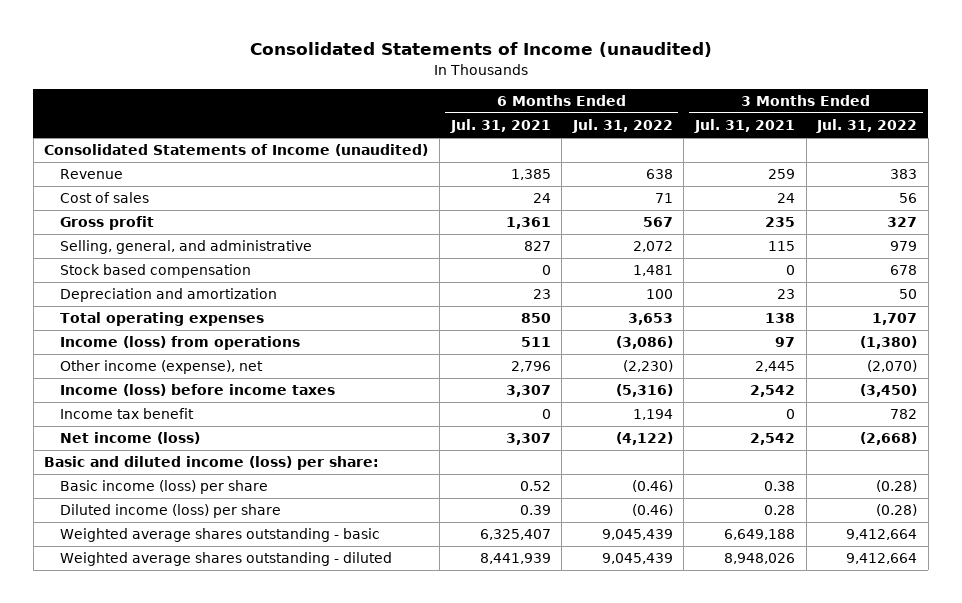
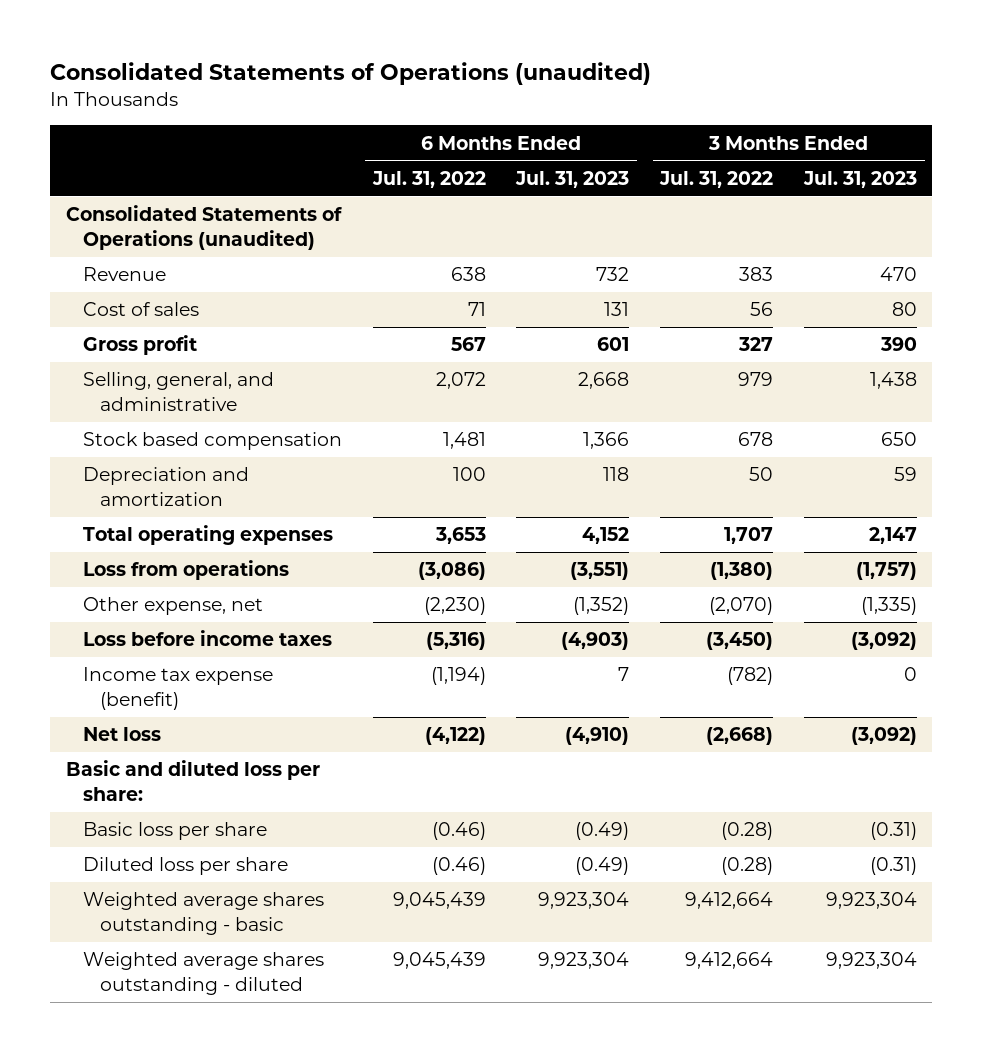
[249,42,712,58] Consolidated Statements of Income (unaudited) -> [50,62,652,86] Consolidated Statements of Operations (unaudited)
[449,119,551,134] Jul. 31, 2021 -> none
[693,119,795,134] Jul. 31, 2021 -> none
none -> [515,170,630,188] Jul. 31, 2023
none -> [802,170,917,188] Jul. 31, 2023
[44,144,429,157] Consolidated Statements of Income (unaudited) -> [65,205,342,250] Consolidated Statements of Operations (unaudited)
[60,336,301,351] Income (loss) from operations -> [82,560,289,581] Loss from operations
[60,360,264,375] Other income (expense), net -> [82,597,263,616] Other expense, net
[60,384,336,397] Income (loss) before income taxes -> [82,630,332,647] Loss before income taxes
[60,408,195,420] Income tax benefit -> [82,667,273,710] Income tax expense (benefit)
[632,409,673,421] 1,194 -> [430,667,486,686] (1,194)
[890,409,918,420] 782 -> [727,667,774,686] (782)
[60,432,201,445] Net income (loss) -> [82,727,161,742] Net loss
[44,456,380,471] Basic and diluted income (loss) per share: -> [65,760,320,801] Basic and diluted loss per share:
[60,480,269,495] Basic income (loss) per share -> [82,822,267,841] Basic loss per share
[60,504,282,519] Diluted income (loss) per share -> [82,857,288,876] Diluted loss per share

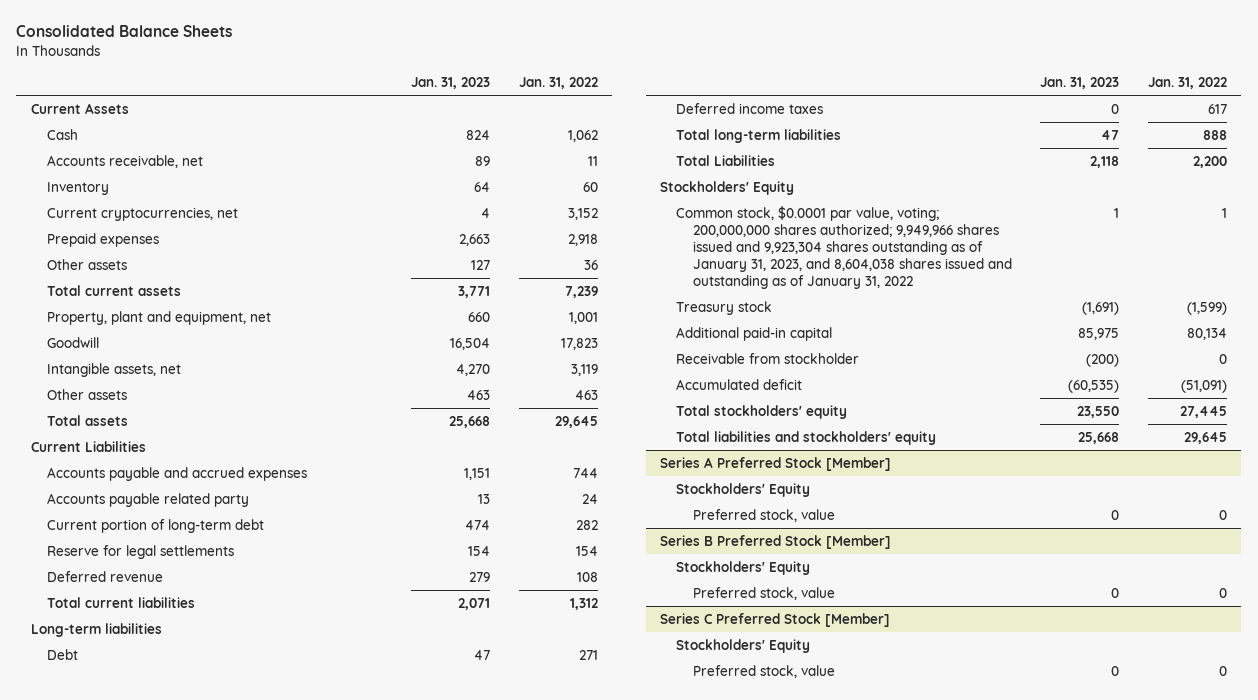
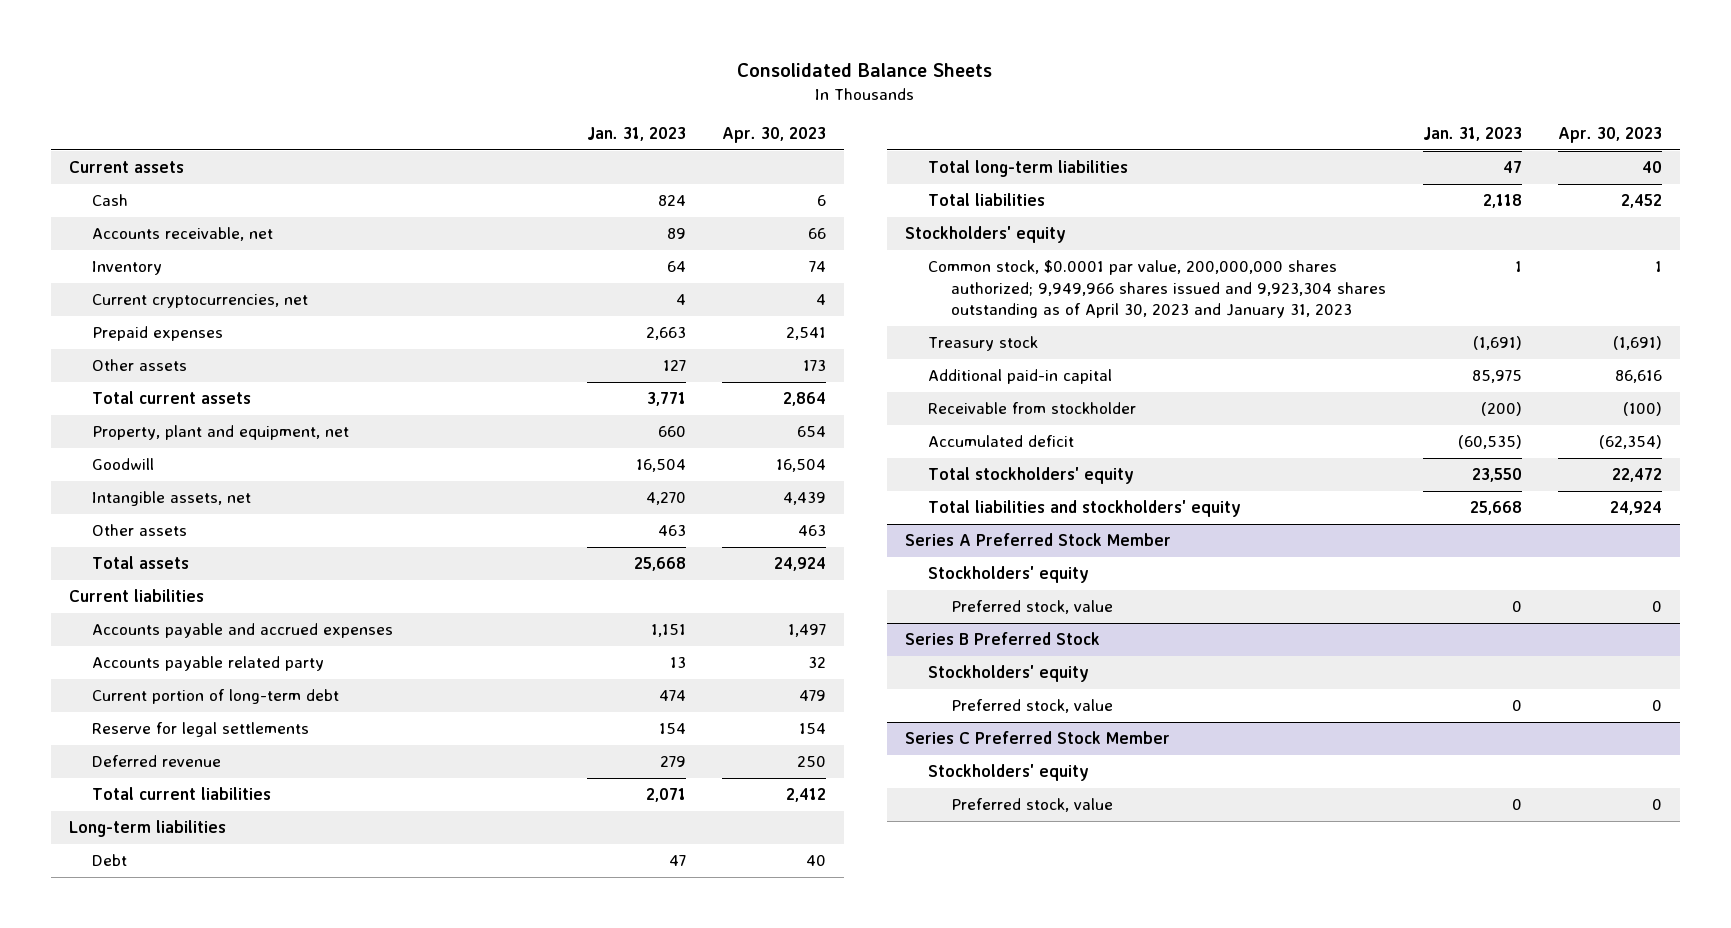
[518,77,598,90] Jan. 31, 2022 -> none
none -> [722,126,827,143] Apr. 30, 2023
[30,102,129,114] Current Assets -> [68,161,184,174] Current assets
[30,440,146,452] Current Liabilities -> [68,589,204,603] Current liabilities
[676,102,824,114] Deferred income taxes -> none
[676,154,776,166] Total Liabilities -> [928,193,1046,207] Total liabilities
[659,180,794,195] Stockholders' Equity -> [904,226,1066,244] Stockholders' equity
[676,205,1012,289] Common stock, $0.0001 par value, voting; 200,000,000 shares authorized; 9,949,966 shares issued and 9,923,304 shares outstanding as of January 31, 2023, and 8,604,038 shares issued and outstanding as of January 31, 2022 -> [928,260,1387,318] Common stock, $0.0001 par value, 200,000,000 shares authorized; 9,949,966 shares issued and 9,923,304 shares outstanding as of April 30, 2023 and January 31, 2023
[659,456,891,471] Series A Preferred Stock [Member] -> [904,533,1171,547] Series A Preferred Stock Member
[676,482,811,497] Stockholders' Equity -> [928,566,1090,584] Stockholders' equity
[659,534,891,549] Series B Preferred Stock [Member] -> [904,632,1100,646] Series B Preferred Stock
[676,560,811,575] Stockholders' Equity -> [928,665,1090,683] Stockholders' equity
[659,612,890,627] Series C Preferred Stock [Member] -> [904,731,1170,745] Series C Preferred Stock Member
[676,638,811,653] Stockholders' Equity -> [928,764,1090,782] Stockholders' equity

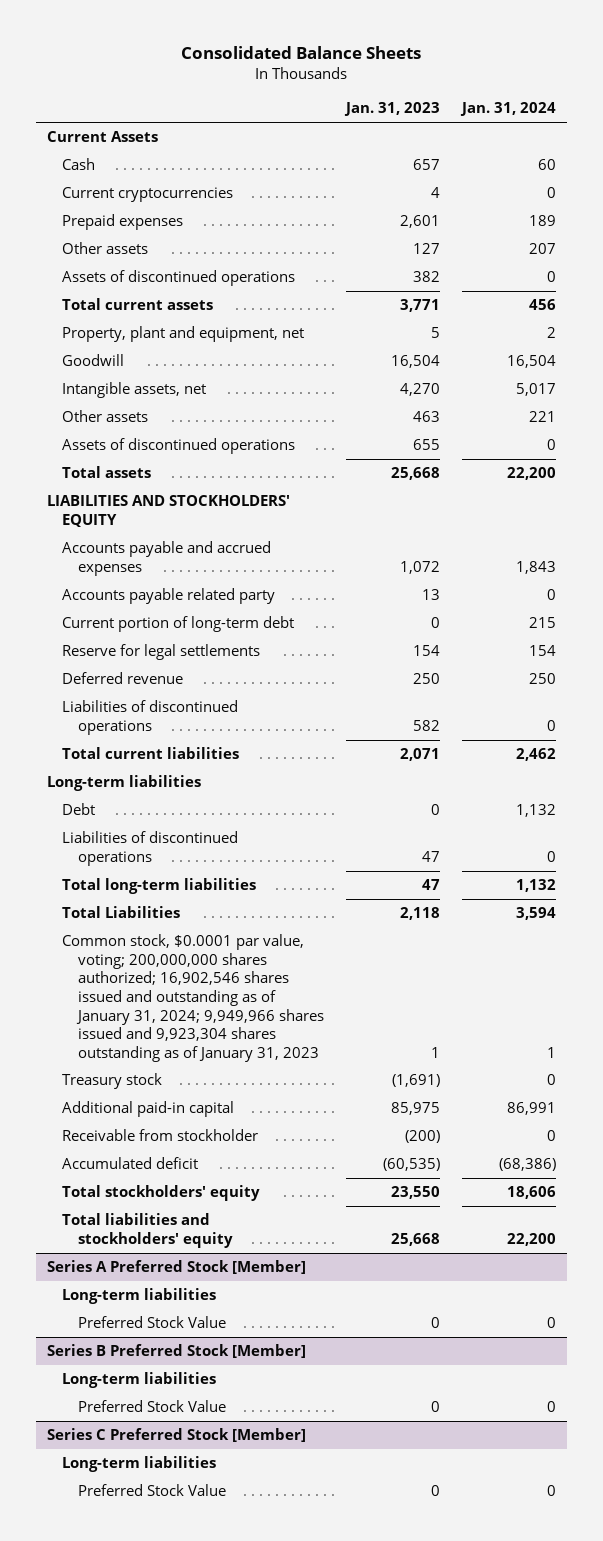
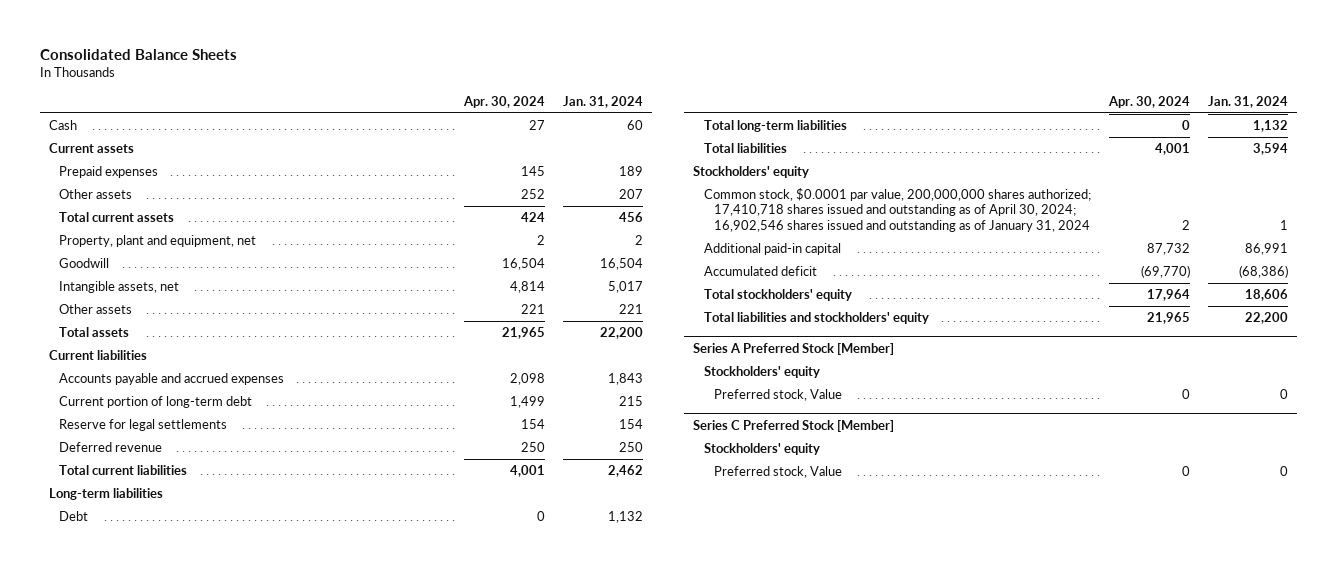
[343,102,440,117] Jan. 31, 2023 -> none
none -> [463,95,546,108] Apr. 30, 2024
[47,131,159,143] Current Assets -> none
[62,187,234,203] Current cryptocurrencies -> none
none -> [48,143,134,154] Current assets
[62,270,296,287] Assets of discontinued operations -> none
[62,438,296,455] Assets of discontinued operations -> none
[47,495,291,527] LIABILITIES AND STOCKHOLDERS' EQUITY -> none
none -> [48,350,147,361] Current liabilities
[62,588,276,605] Accounts payable related party -> none
[62,700,239,735] Liabilities of discontinued operations -> none
[62,831,239,866] Liabilities of discontinued operations -> none
[62,1073,163,1090] Treasury stock -> none
[62,906,181,919] Total Liabilities -> [703,143,787,154] Total liabilities
none -> [693,166,810,179] Stockholders' equity
[62,934,324,1062] Common stock, $0.0001 par value, voting; 200,000,000 shares authorized; 16,902,546 shares issued and outstanding as of January 31, 2024; 9,949,966 shares issued and 9,923,304 shares outstanding as of January 31, 2023 -> [703,188,1091,232] Common stock, $0.0001 par value, 200,000,000 shares authorized; 17,410,718 shares issued and outstanding as of April 30, 2024; 16,902,546 shares issued and outstanding as of January 31, 2024
[62,1129,259,1142] Receivable from stockholder -> none
[62,1288,217,1305] Long-term liabilities -> none
[47,1344,307,1359] Series B Preferred Stock [Member] -> none
[62,1372,217,1389] Long-term liabilities -> none
[77,1400,226,1413] Preferred Stock Value -> none
none -> [703,366,820,379] Stockholders' equity
[77,1316,226,1329] Preferred Stock Value -> [714,389,843,402] Preferred stock, Value
[62,1456,217,1473] Long-term liabilities -> none
none -> [703,443,820,456] Stockholders' equity
[77,1484,226,1497] Preferred Stock Value -> [714,466,843,479] Preferred stock, Value

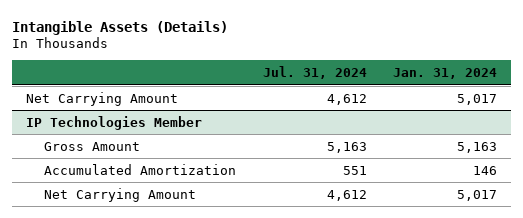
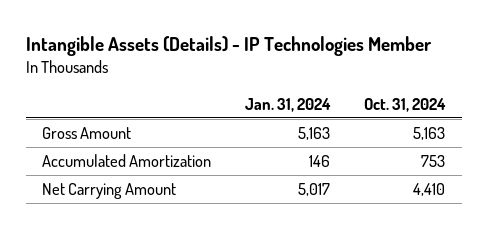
[12,20,229,35] Intangible Assets (Details) -> [25,35,432,56] Intangible Assets (Details) - IP Technologies Member
[262,66,367,80] Jul. 31, 2024 -> none
none -> [364,97,447,112] Oct. 31, 2024
[25,91,178,106] Net Carrying Amount -> none
[25,115,202,130] IP Technologies Member -> none

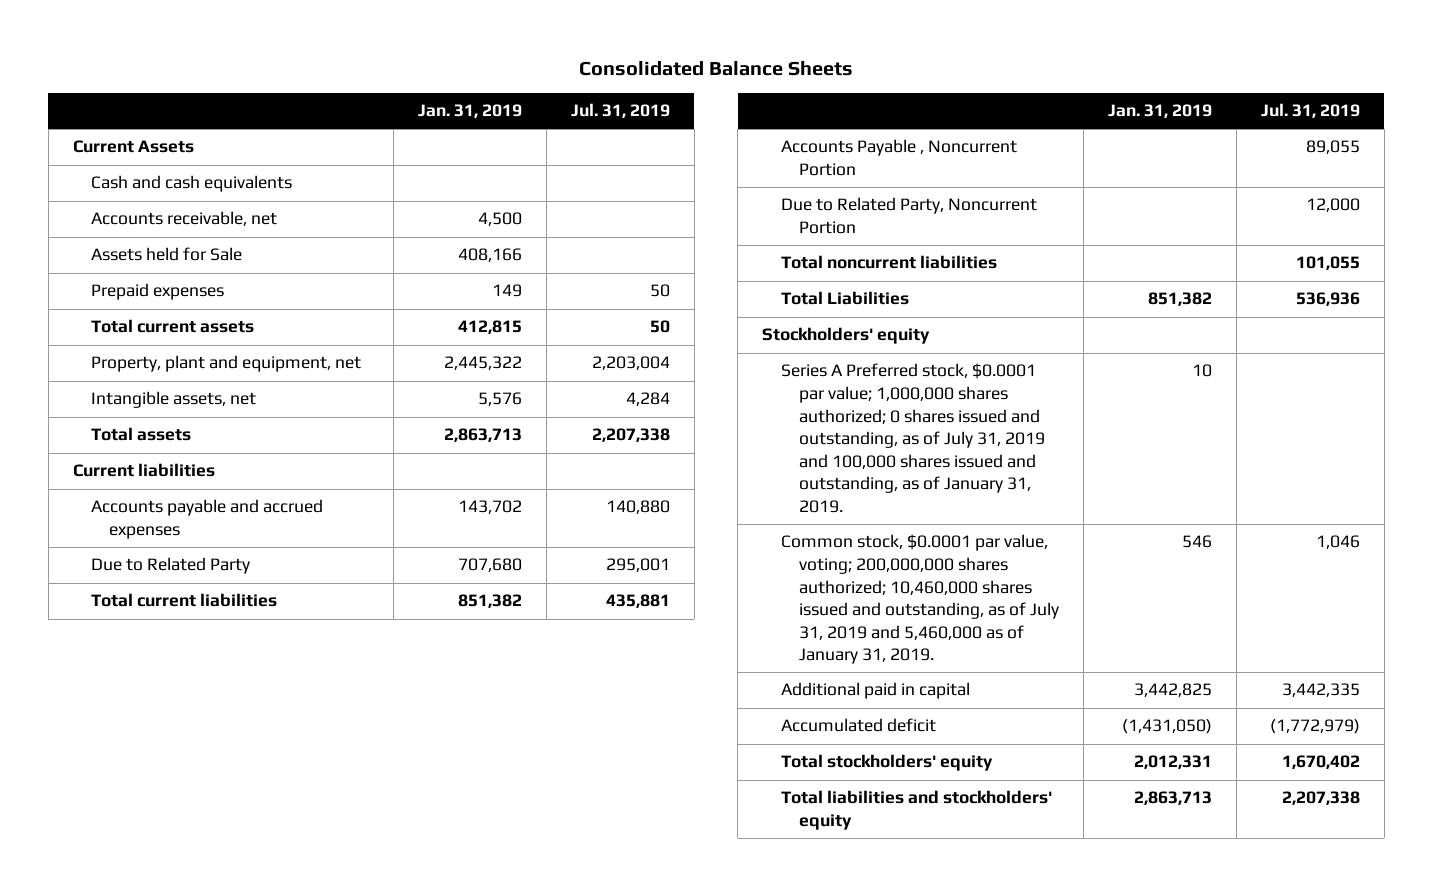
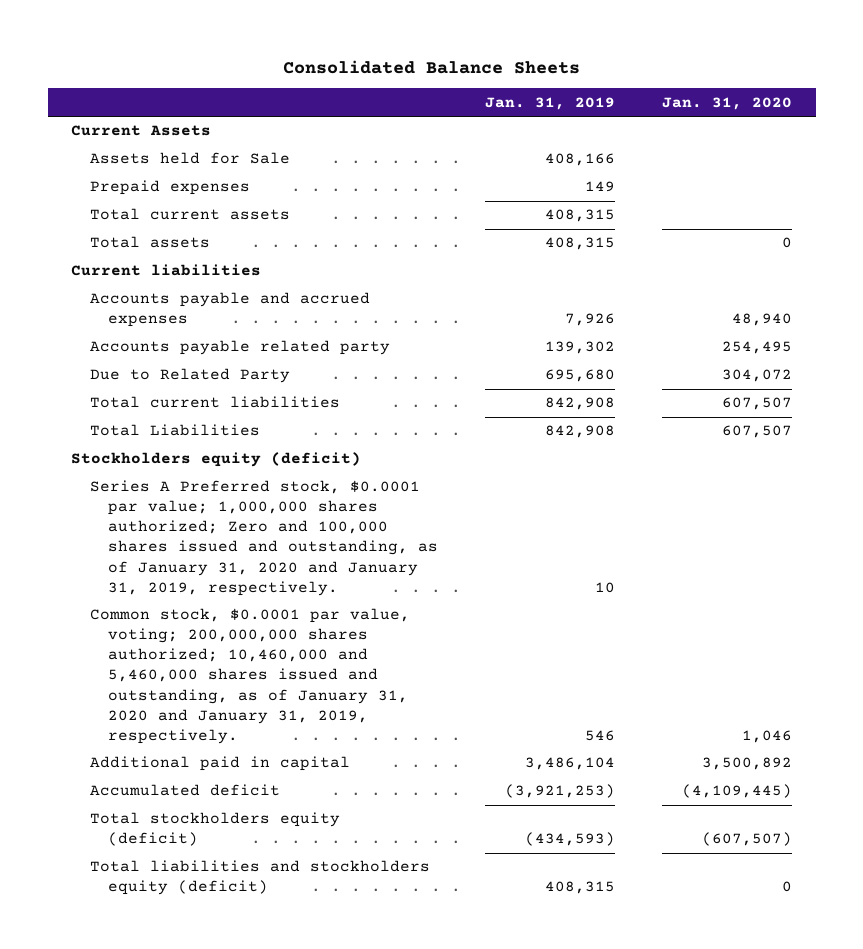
[570,103,670,119] Jul. 31, 2019 -> none
none -> [662,96,793,110] Jan. 31, 2020
[90,175,292,193] Cash and cash equivalents -> none
[90,211,277,227] Accounts receivable, net -> none
[90,355,361,373] Property, plant and equipment, net -> none
[90,391,256,409] Intangible assets, net -> none
[458,320,523,335] 412,815 -> [545,209,616,223] 408,315
[444,428,523,443] 2,863,713 -> [545,237,616,251] 408,315
[780,139,1017,177] Accounts Payable , Noncurrent Portion -> none
[780,197,1037,235] Due to Related Party, Noncurrent Portion -> none
[780,255,997,270] Total noncurrent liabilities -> none
[458,500,523,515] 143,702 -> [565,313,616,327] 7,926
none -> [89,340,390,356] Accounts payable related party
[458,558,523,573] 707,680 -> [545,369,616,383] 695,680
[458,594,523,609] 851,382 -> [545,397,616,411] 842,908
[1147,292,1212,307] 851,382 -> [545,425,616,439] 842,908
[762,327,931,345] Stockholders' equity -> [71,452,362,468] Stockholders equity (deficit)
[780,363,1045,513] Series A Preferred stock, $0.0001 par value; 1,000,000 shares authorized; 0 shares issued and outstanding, as of July 31, 2019 and 100,000 shares issued and outstanding, as of January 31, 2019. -> [89,480,438,596] Series A Preferred stock, $0.0001 par value; 1,000,000 shares authorized; Zero and 100,000 shares issued and outstanding, as of January 31, 2020 and January 31, 2019, respectively.
[780,534,1059,665] Common stock, $0.0001 par value, voting; 200,000,000 shares authorized; 10,460,000 shares issued and outstanding, as of July 31, 2019 and 5,460,000 as of January 31, 2019. -> [89,608,410,744] Common stock, $0.0001 par value, voting; 200,000,000 shares authorized; 10,460,000 and 5,460,000 shares issued and outstanding, as of January 31, 2020 and January 31, 2019, respectively.
[1133,683,1212,698] 3,442,825 -> [525,757,616,771] 3,486,104
[1121,719,1212,735] (1,431,050) -> [505,784,616,799] (3,921,253)
[780,754,993,772] Total stockholders' equity -> [89,812,340,847] Total stockholders equity (deficit)
[1133,755,1212,770] 2,012,331 -> [525,832,616,847] (434,593)
[780,790,1052,831] Total liabilities and stockholders' equity -> [89,860,430,896] Total liabilities and stockholders equity (deficit)
[1133,791,1212,806] 2,863,713 -> [545,881,616,895] 408,315

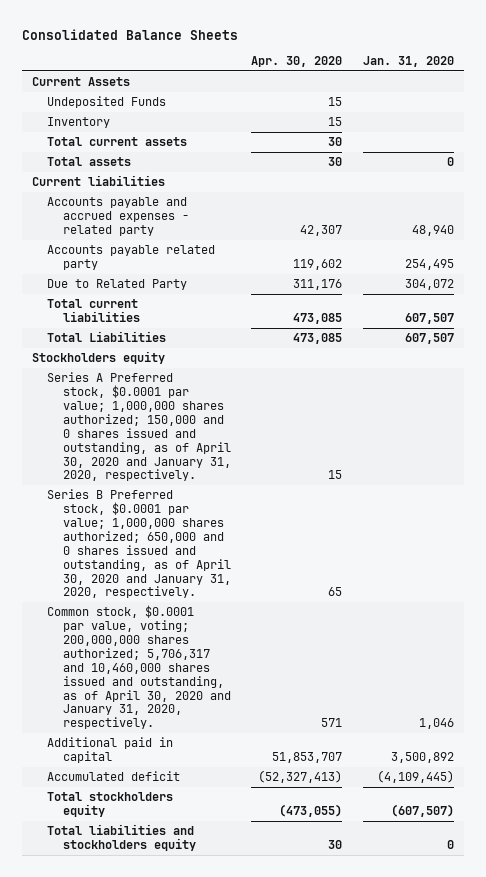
[485,96,616,110] Jan. 31, 2019 -> none
none -> [251,56,343,68] Apr. 30, 2020
[89,152,290,165] Assets held for Sale -> none
[89,180,250,196] Prepaid expenses -> none
none -> [47,96,167,109] Undeposited Funds
none -> [47,117,111,129] Inventory
[89,292,370,328] Accounts payable and accrued expenses -> [47,197,189,236] Accounts payable and accrued expenses - related party
[71,452,362,468] Stockholders equity (deficit) -> [32,351,166,365] Stockholders equity
[89,480,438,596] Series A Preferred stock, $0.0001 par value; 1,000,000 shares authorized; Zero and 100,000 shares issued and outstanding, as of January 31, 2020 and January 31, 2019, respectively. -> [47,372,231,482] Series A Preferred stock, $0.0001 par value; 1,000,000 shares authorized; 150,000 and 0 shares issued and outstanding, as of April 30, 2020 and January 31, 2020, respectively.
none -> [47,489,231,599] Series B Preferred stock, $0.0001 par value; 1,000,000 shares authorized; 650,000 and 0 shares issued and outstanding, as of April 30, 2020 and January 31, 2020, respectively.
[89,608,410,744] Common stock, $0.0001 par value, voting; 200,000,000 shares authorized; 10,460,000 and 5,460,000 shares issued and outstanding, as of January 31, 2020 and January 31, 2019, respectively. -> [47,605,231,730] Common stock, $0.0001 par value, voting; 200,000,000 shares authorized; 5,706,317 and 10,460,000 shares issued and outstanding, as of April 30, 2020 and January 31, 2020, respectively.
[89,812,340,847] Total stockholders equity (deficit) -> [47,792,174,817] Total stockholders equity
[89,860,430,896] Total liabilities and stockholders equity (deficit) -> [47,824,196,851] Total liabilities and stockholders equity

